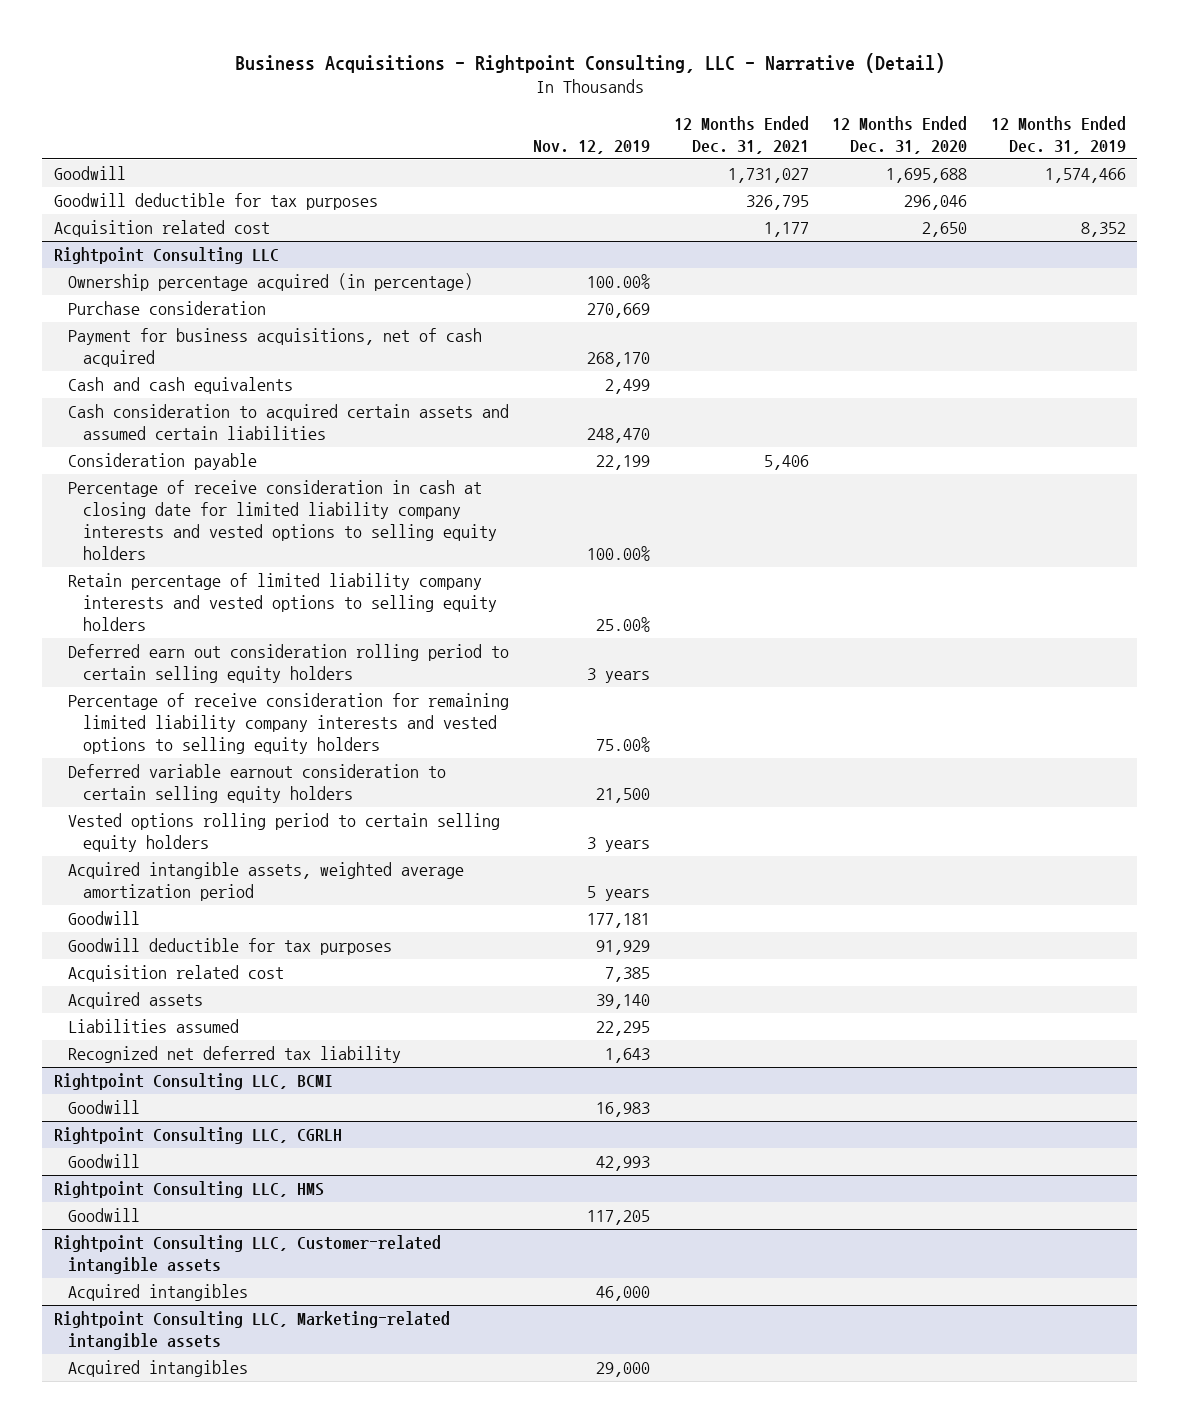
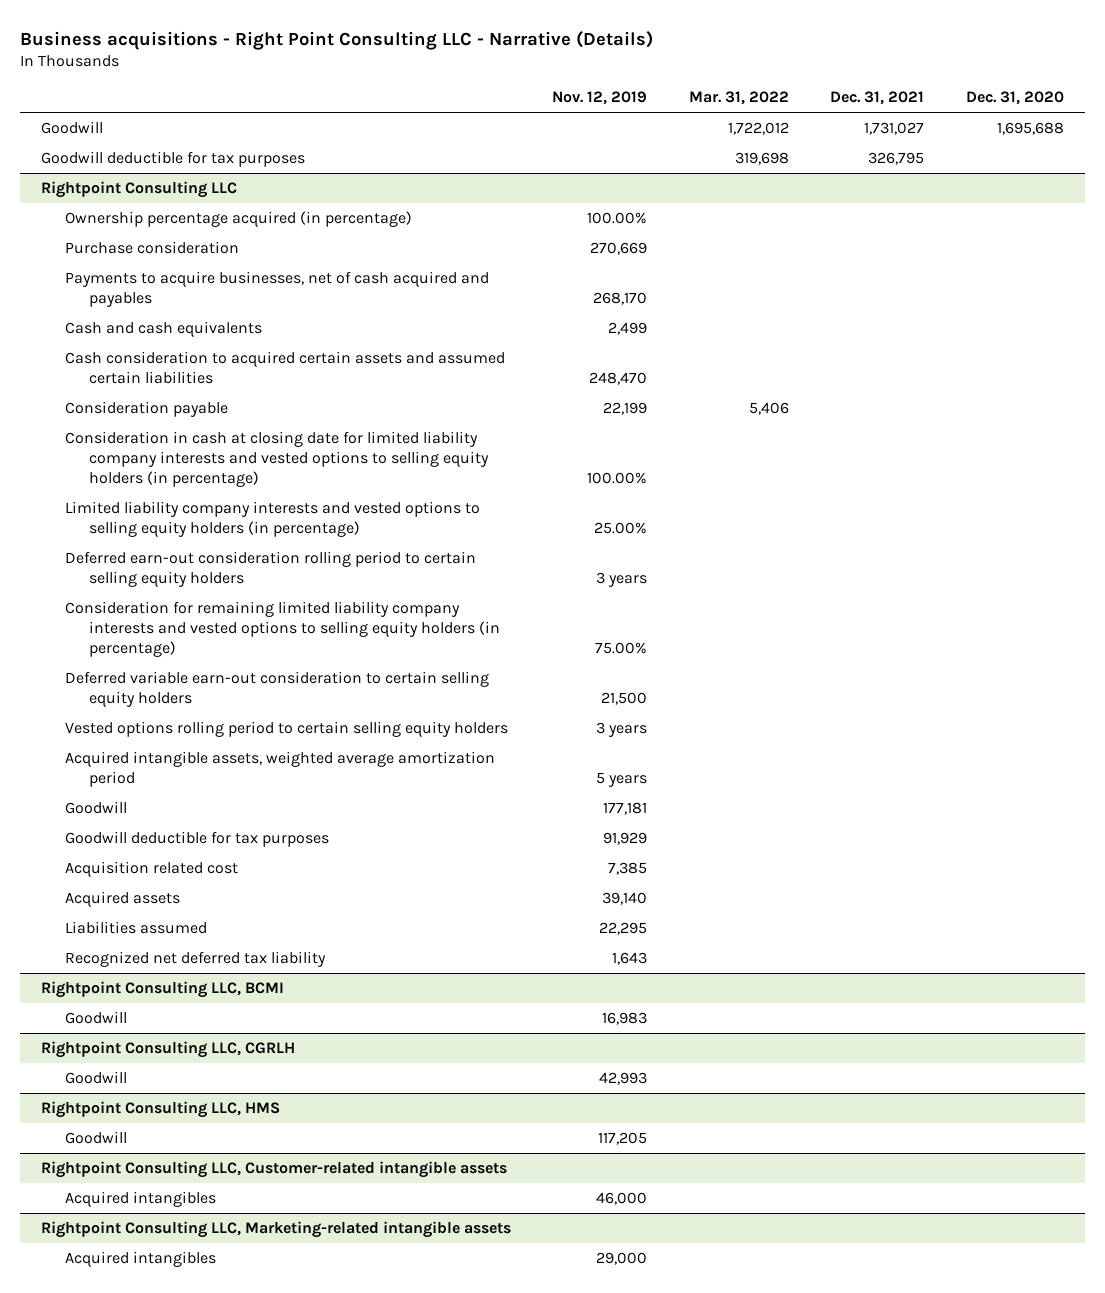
[234,52,945,73] Business Acquisitions - Rightpoint Consulting, LLC - Narrative (Detail) -> [19,30,653,50] Business acquisitions - Right Point Consulting LLC - Narrative (Details)
[673,115,809,154] 12 Months Ended Dec. 31, 2021 -> none
[832,115,968,154] 12 Months Ended Dec. 31, 2020 -> none
[990,115,1126,154] 12 Months Ended Dec. 31, 2019 -> none
none -> [688,91,789,106] Mar. 31, 2022
none -> [830,91,925,106] Dec. 31, 2021
none -> [965,91,1064,106] Dec. 31, 2020
[53,220,270,238] Acquisition related cost -> none
[68,328,483,368] Payment for business acquisitions, net of cash acquired -> [64,271,489,308] Payments to acquire businesses, net of cash acquired and payables
[68,480,497,560] Percentage of receive consideration in cash at closing date for limited liability company interests and vested options to selling equity holders -> [64,431,489,488] Consideration in cash at closing date for limited liability company interests and vested options to selling equity holders (in percentage)
[68,573,497,631] Retain percentage of limited liability company interests and vested options to selling equity holders -> [64,501,480,538] Limited liability company interests and vested options to selling equity holders (in percentage)
[68,644,510,684] Deferred earn out consideration rolling period to certain selling equity holders -> [64,551,476,588] Deferred earn-out consideration rolling period to certain selling equity holders
[68,693,510,754] Percentage of receive consideration for remaining limited liability company interests and vested options to selling equity holders -> [64,601,500,658] Consideration for remaining limited liability company interests and vested options to selling equity holders (in percentage)
[68,764,447,804] Deferred variable earnout consideration to certain selling equity holders -> [64,671,489,708] Deferred variable earn-out consideration to certain selling equity holders

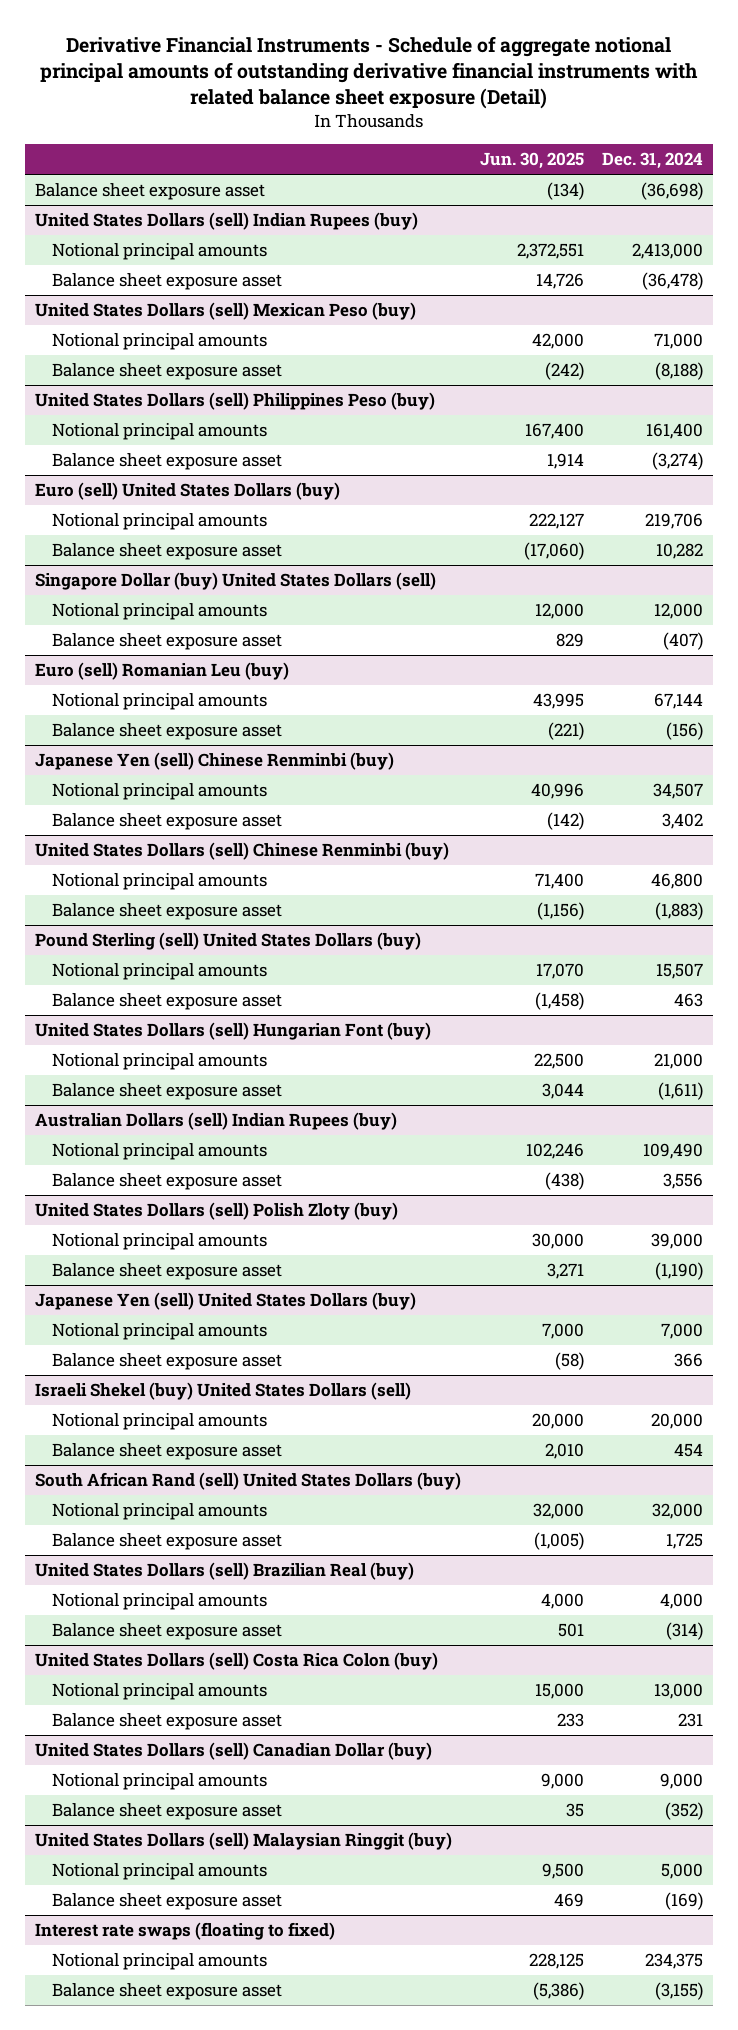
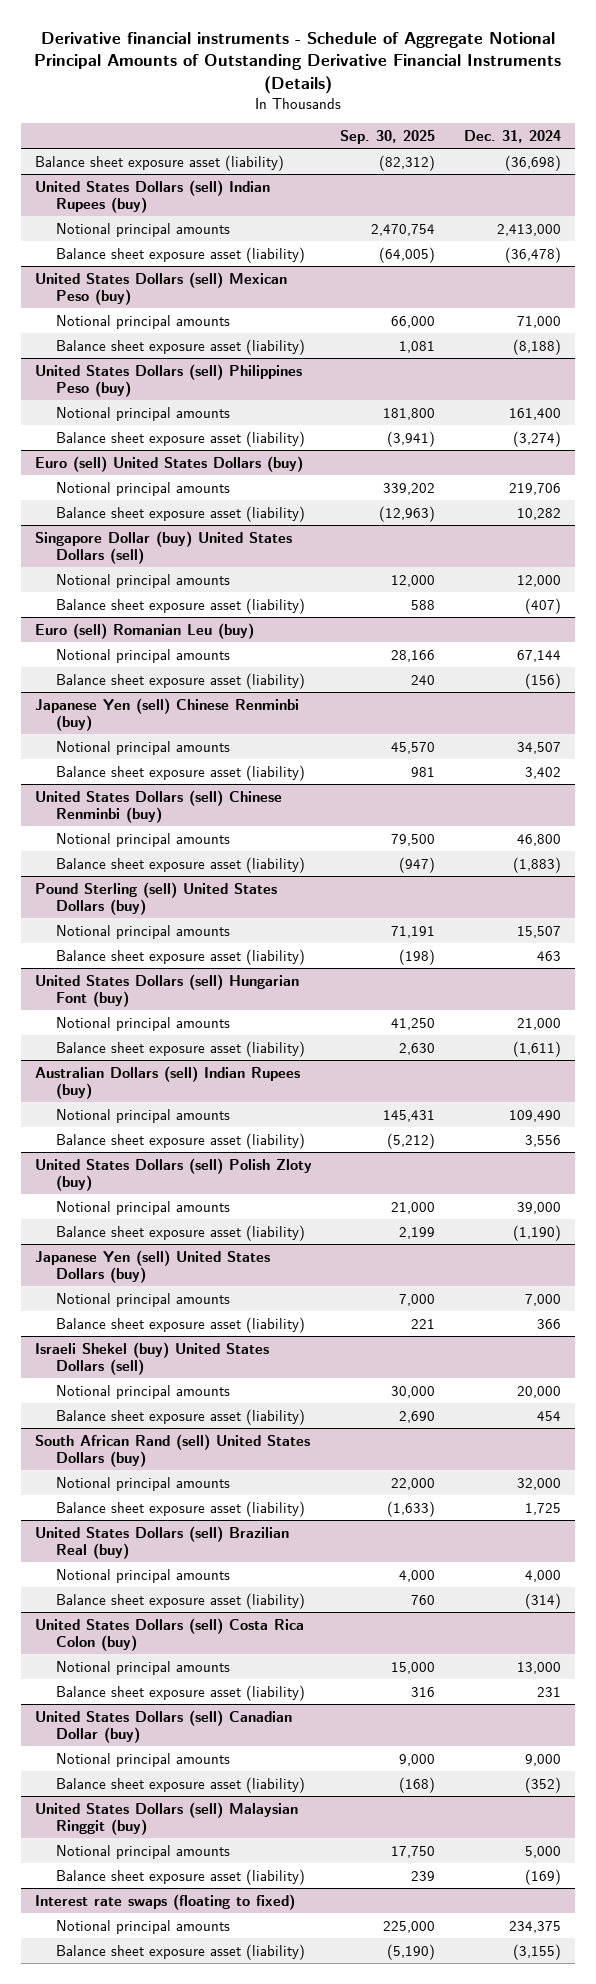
[40,35,699,110] Derivative Financial Instruments - Schedule of aggregate notional principal amounts of outstanding derivative financial instruments with related balance sheet exposure (Detail) -> [33,31,561,94] Derivative financial instruments - Schedule of Aggregate Notional Principal Amounts of Outstanding Derivative Financial Instruments (Details)
[479,152,584,170] Jun. 30, 2025 -> none
none -> [340,129,436,144] Sep. 30, 2025
[34,183,265,201] Balance sheet exposure asset -> [35,154,285,171] Balance sheet exposure asset (liability)
[52,273,283,291] Balance sheet exposure asset -> [56,246,306,263] Balance sheet exposure asset (liability)
[52,363,283,381] Balance sheet exposure asset -> [56,338,306,355] Balance sheet exposure asset (liability)
[52,453,283,471] Balance sheet exposure asset -> [56,430,306,447] Balance sheet exposure asset (liability)
[52,543,283,561] Balance sheet exposure asset -> [56,505,306,522] Balance sheet exposure asset (liability)
[52,633,283,651] Balance sheet exposure asset -> [56,597,306,614] Balance sheet exposure asset (liability)
[52,723,283,741] Balance sheet exposure asset -> [56,672,306,689] Balance sheet exposure asset (liability)
[52,813,283,831] Balance sheet exposure asset -> [56,764,306,781] Balance sheet exposure asset (liability)
[52,903,283,921] Balance sheet exposure asset -> [56,856,306,873] Balance sheet exposure asset (liability)
[52,993,283,1011] Balance sheet exposure asset -> [56,948,306,965] Balance sheet exposure asset (liability)
[52,1083,283,1101] Balance sheet exposure asset -> [56,1040,306,1057] Balance sheet exposure asset (liability)
[52,1173,283,1191] Balance sheet exposure asset -> [56,1132,306,1149] Balance sheet exposure asset (liability)
[52,1263,283,1281] Balance sheet exposure asset -> [56,1224,306,1241] Balance sheet exposure asset (liability)
[52,1353,283,1371] Balance sheet exposure asset -> [56,1316,306,1333] Balance sheet exposure asset (liability)
[52,1443,283,1461] Balance sheet exposure asset -> [56,1408,306,1425] Balance sheet exposure asset (liability)
[52,1533,283,1551] Balance sheet exposure asset -> [56,1500,306,1517] Balance sheet exposure asset (liability)
[52,1623,283,1641] Balance sheet exposure asset -> [56,1592,306,1609] Balance sheet exposure asset (liability)
[52,1713,283,1731] Balance sheet exposure asset -> [56,1684,306,1701] Balance sheet exposure asset (liability)
[52,1803,283,1821] Balance sheet exposure asset -> [56,1776,306,1793] Balance sheet exposure asset (liability)
[52,1893,283,1911] Balance sheet exposure asset -> [56,1868,306,1885] Balance sheet exposure asset (liability)
[52,1983,283,2001] Balance sheet exposure asset -> [56,1943,306,1960] Balance sheet exposure asset (liability)

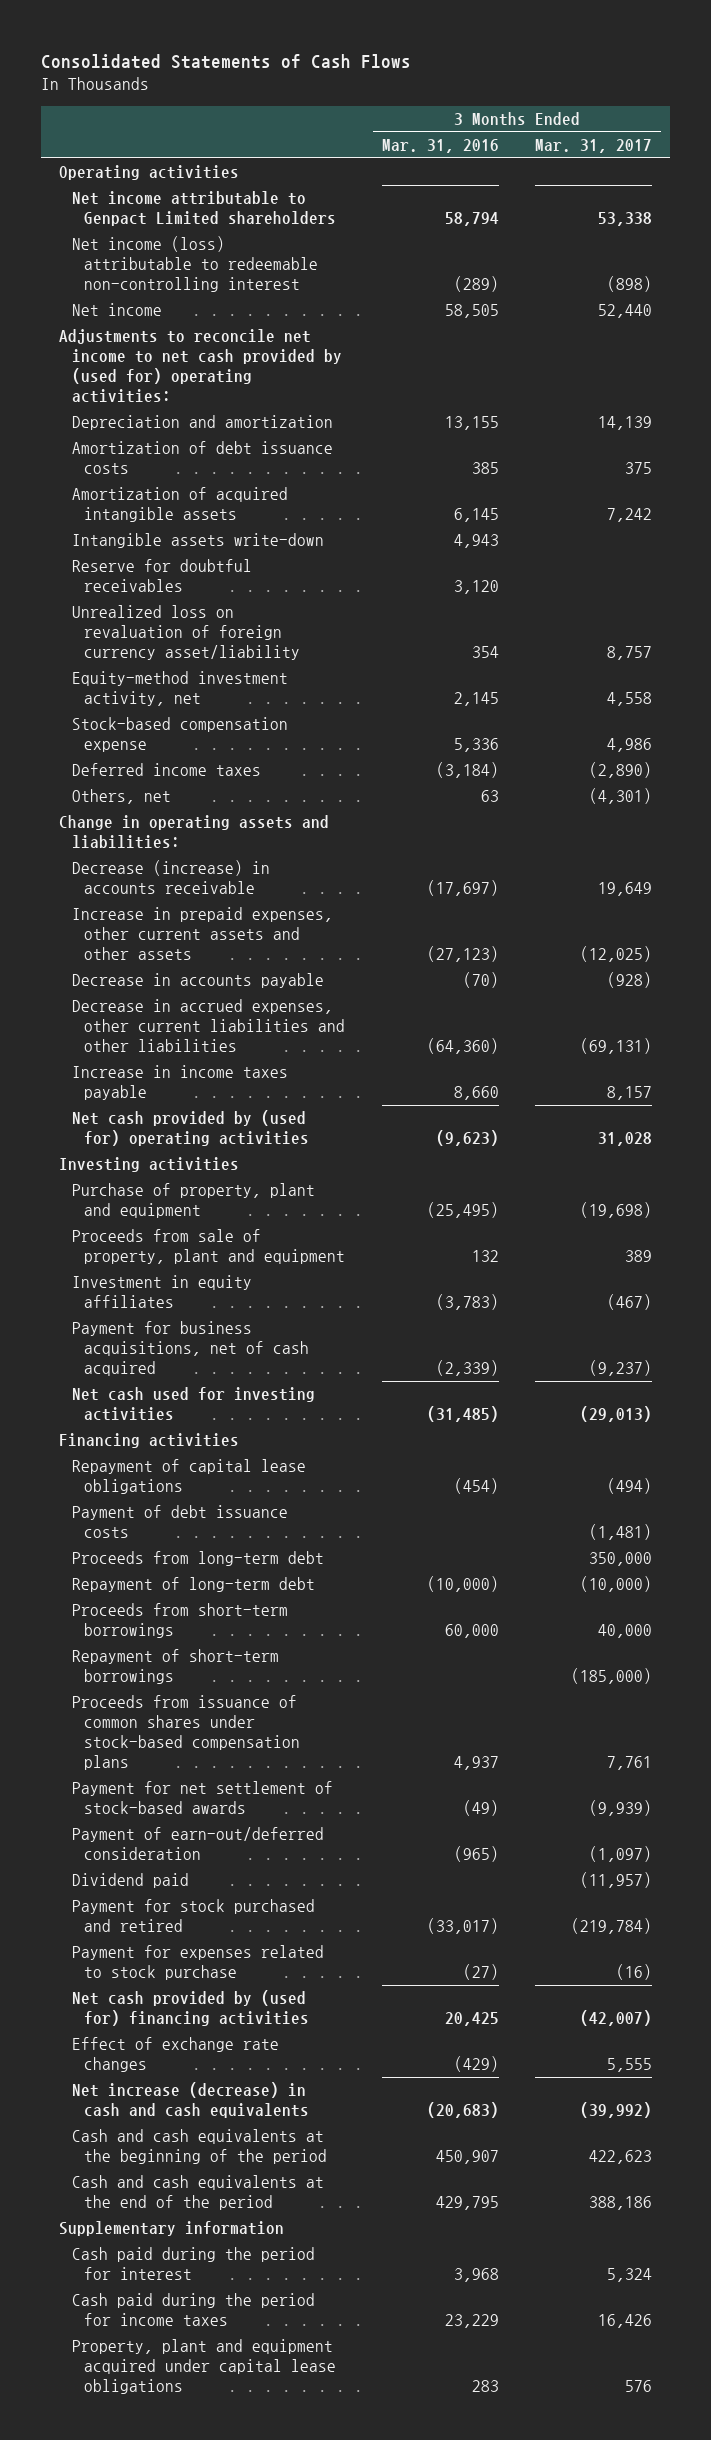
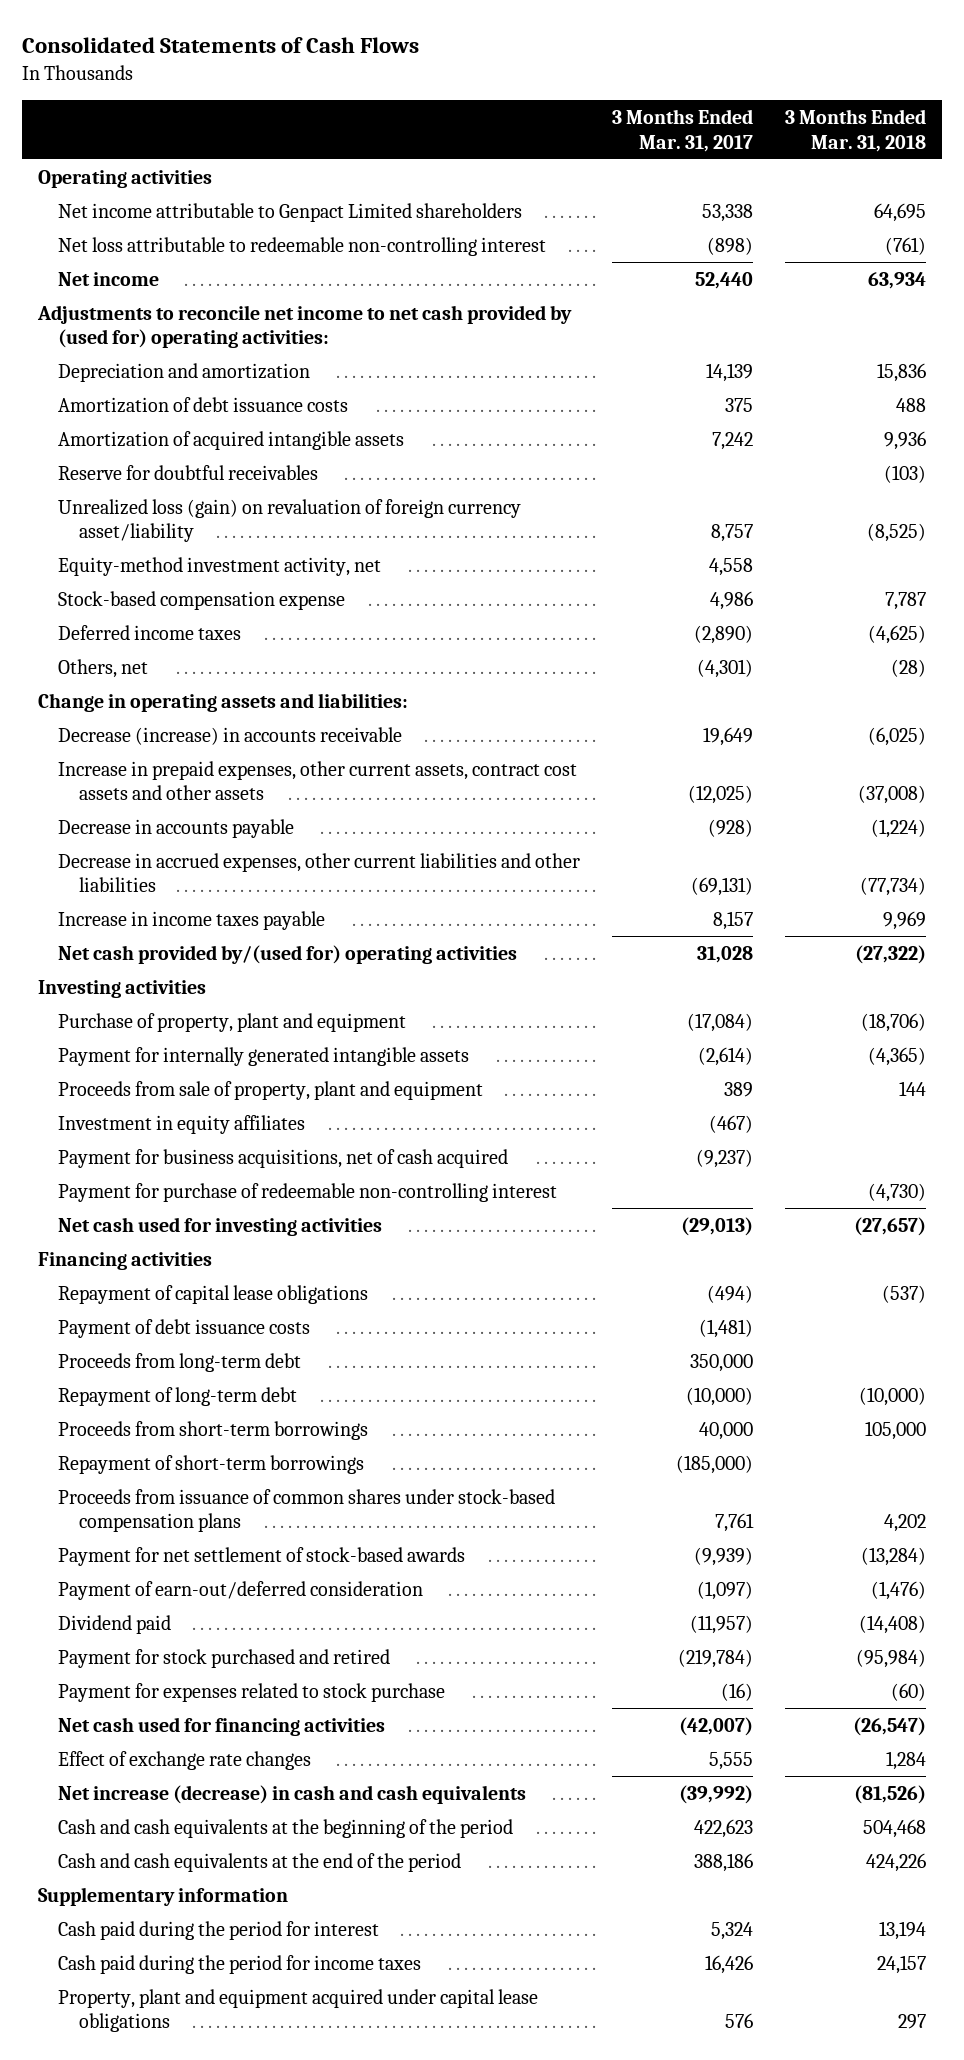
[381,138,499,153] Mar. 31, 2016 -> none
none -> [785,109,927,152] 3 Months Ended Mar. 31, 2018
[71,236,319,293] Net income (loss) attributable to redeemable non-controlling interest -> [58,236,547,256] Net loss attributable to redeemable non-controlling interest
[71,533,324,549] Intangible assets write-down -> none
[71,605,301,661] Unrealized loss on revaluation of foreign currency asset/liability -> [58,498,522,543] Unrealized loss (gain) on revaluation of foreign currency asset/liability
[71,907,333,961] Increase in prepaid expenses, other current assets and other assets -> [58,760,578,801] Increase in prepaid expenses, other current assets, contract cost assets and other assets
[71,1110,310,1147] Net cash provided by (used for) operating activities -> [58,944,518,964] Net cash provided by/(used for) operating activities
[579,1202,652,1219] (19,698) -> [687,1012,754,1032] (17,084)
none -> [58,1046,470,1066] Payment for internally generated intangible assets
none -> [58,1182,558,1202] Payment for purchase of redeemable non-controlling interest
[71,1990,310,2027] Net cash provided by (used for) financing activities -> [58,1716,386,1736] Net cash used for financing activities

